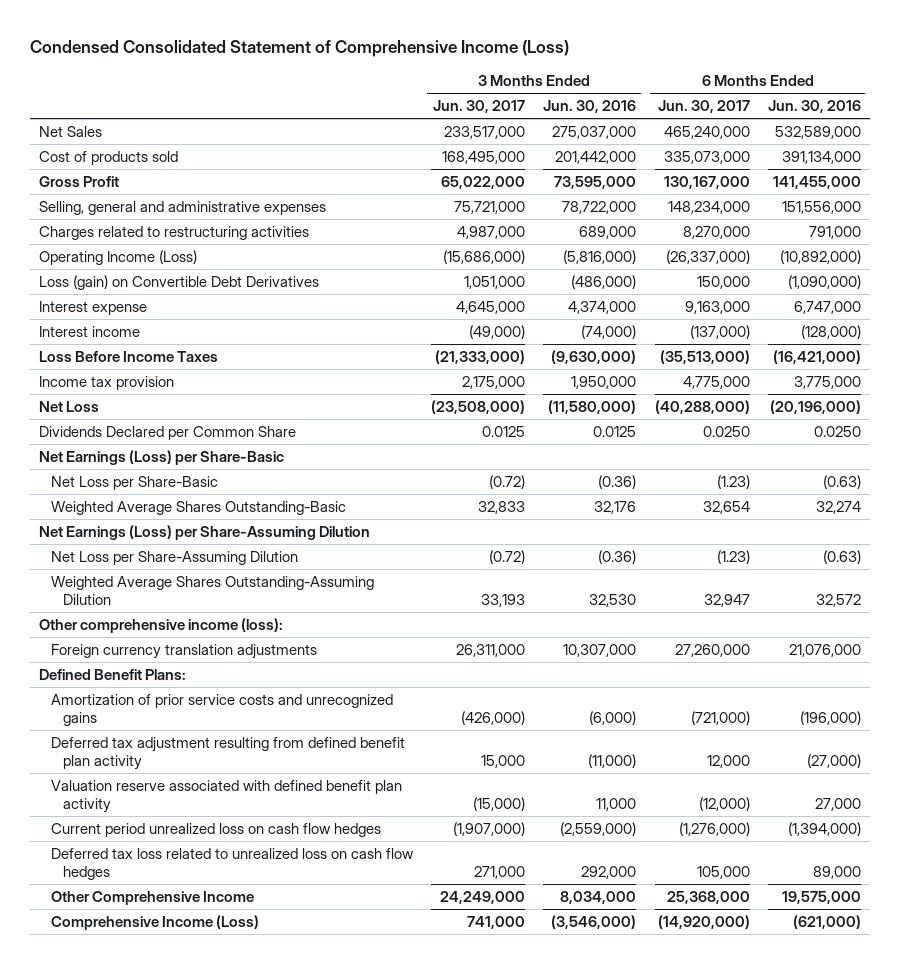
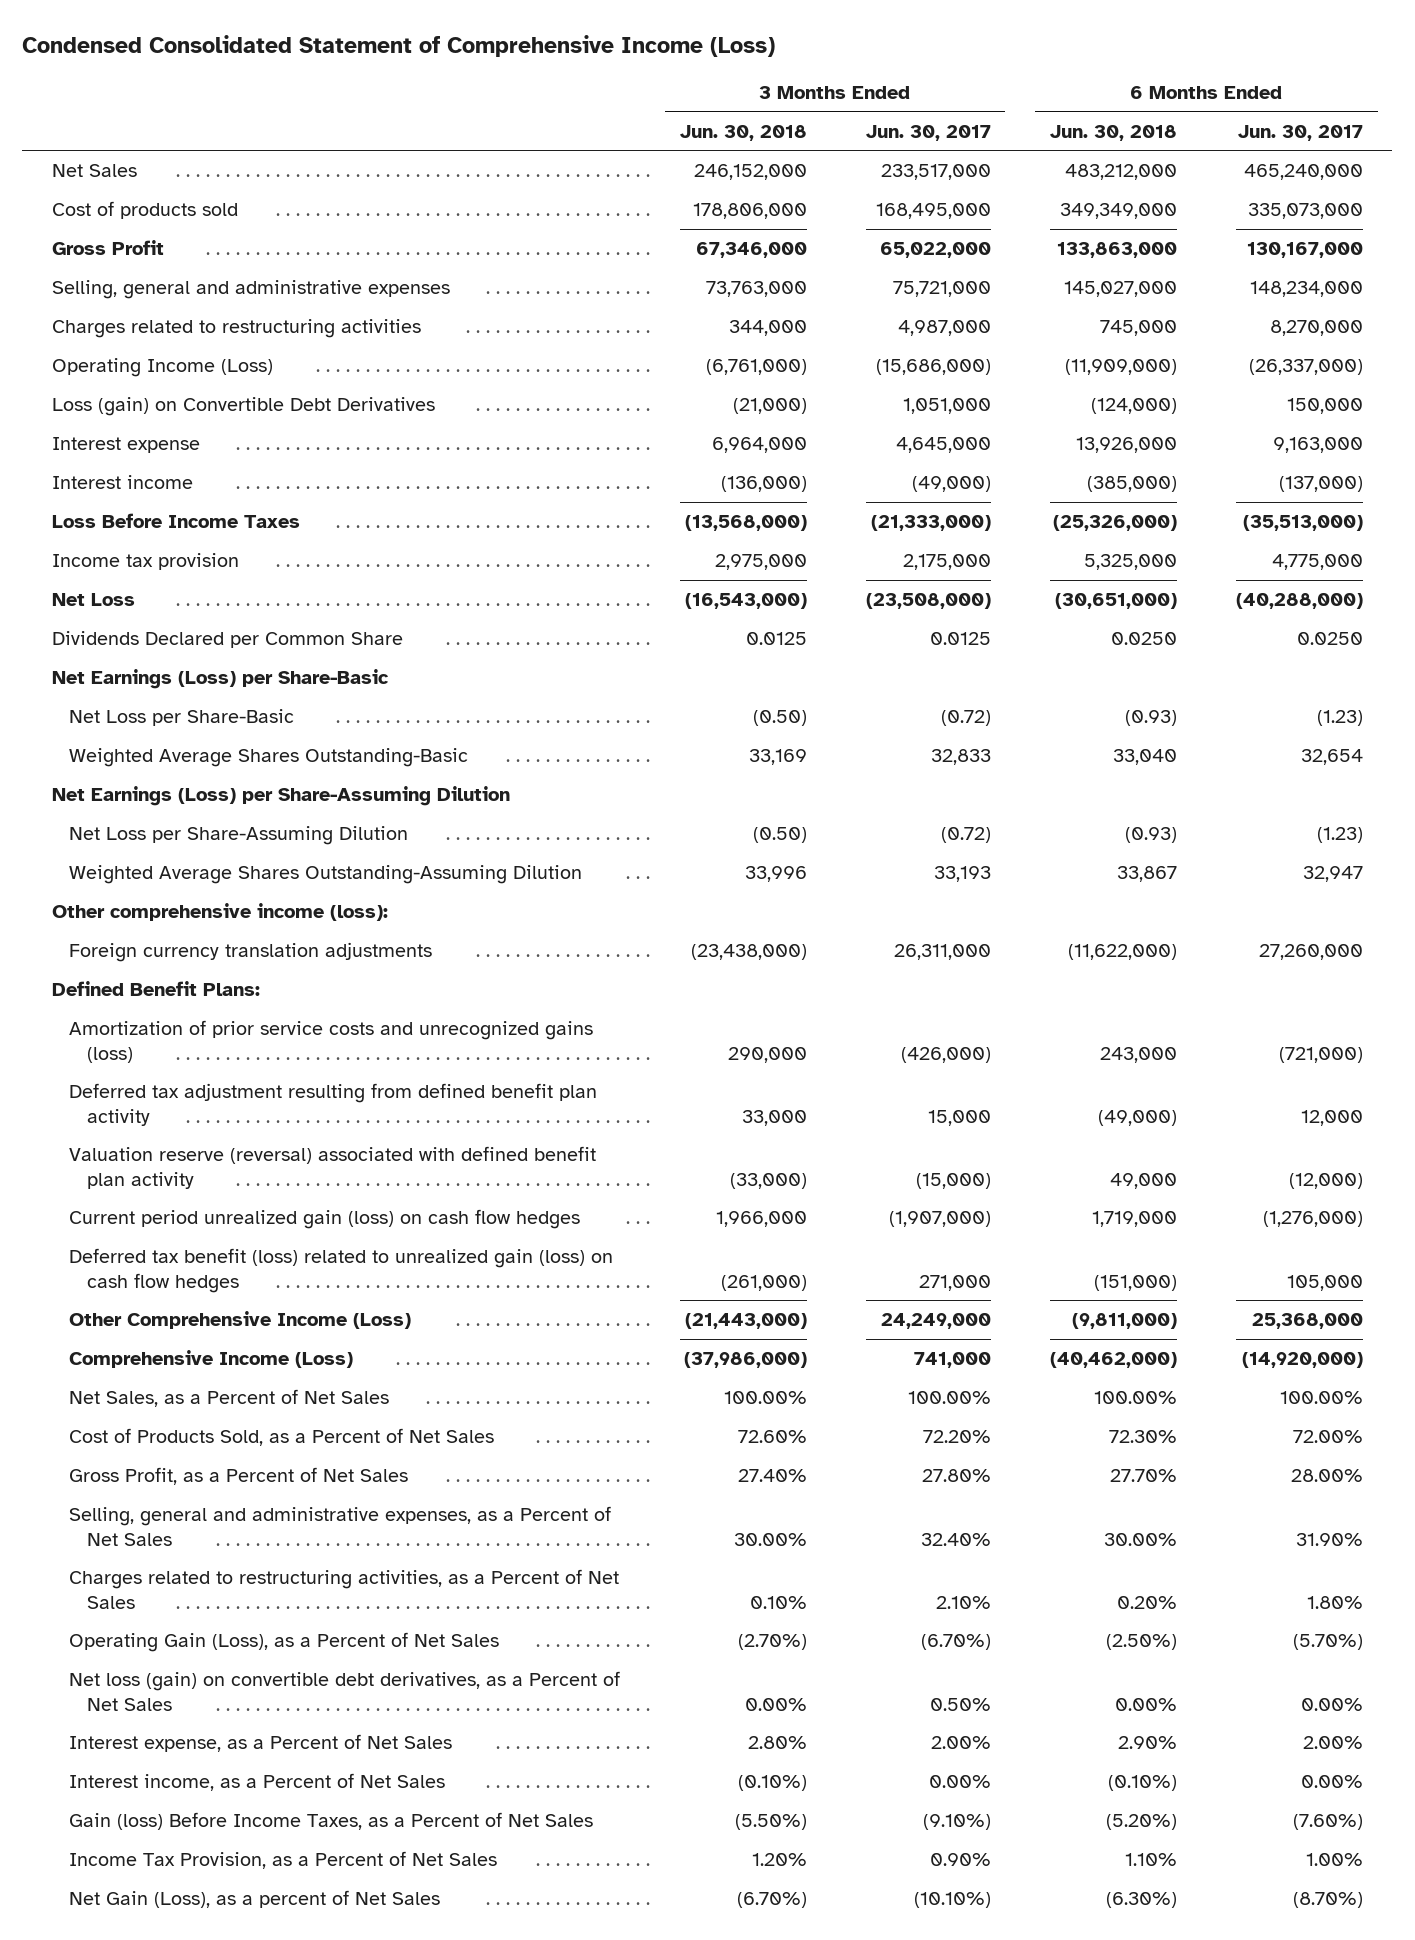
[543,100,637,114] Jun. 30, 2016 -> none
[767,100,861,114] Jun. 30, 2016 -> none
none -> [679,124,807,141] Jun. 30, 2018
none -> [1049,124,1177,141] Jun. 30, 2018
[51,693,394,726] Amortization of prior service costs and unrecognized gains -> [69,1020,594,1063] Amortization of prior service costs and unrecognized gains (loss)
[51,779,403,813] Valuation reserve associated with defined benefit plan activity -> [69,1146,597,1189] Valuation reserve (reversal) associated with defined benefit plan activity
[51,822,382,837] Current period unrealized loss on cash flow hedges -> [69,1209,581,1230] Current period unrealized gain (loss) on cash flow hedges
[51,847,415,880] Deferred tax loss related to unrealized loss on cash flow hedges -> [69,1248,614,1293] Deferred tax benefit (loss) related to unrealized gain (loss) on cash flow hedges
[51,890,255,905] Other Comprehensive Income -> [69,1311,412,1330] Other Comprehensive Income (Loss)
none -> [69,1389,390,1408] Net Sales, as a Percent of Net Sales
none -> [69,1428,495,1447] Cost of Products Sold, as a Percent of Net Sales
none -> [69,1467,409,1486] Gross Profit, as a Percent of Net Sales
none -> [69,1506,612,1546] Selling, general and administrative expenses, as a Percent of Net Sales
none -> [69,1569,620,1609] Charges related to restructuring activities, as a Percent of Net Sales
none -> [69,1632,500,1653] Operating Gain (Loss), as a Percent of Net Sales
none -> [69,1671,621,1711] Net loss (gain) on convertible debt derivatives, as a Percent of Net Sales
none -> [69,1734,453,1753] Interest expense, as a Percent of Net Sales
none -> [69,1773,446,1792] Interest income, as a Percent of Net Sales
none -> [69,1812,594,1831] Gain (loss) Before Income Taxes, as a Percent of Net Sales
none -> [69,1851,498,1870] Income Tax Provision, as a Percent of Net Sales
none -> [69,1890,441,1909] Net Gain (Loss), as a percent of Net Sales

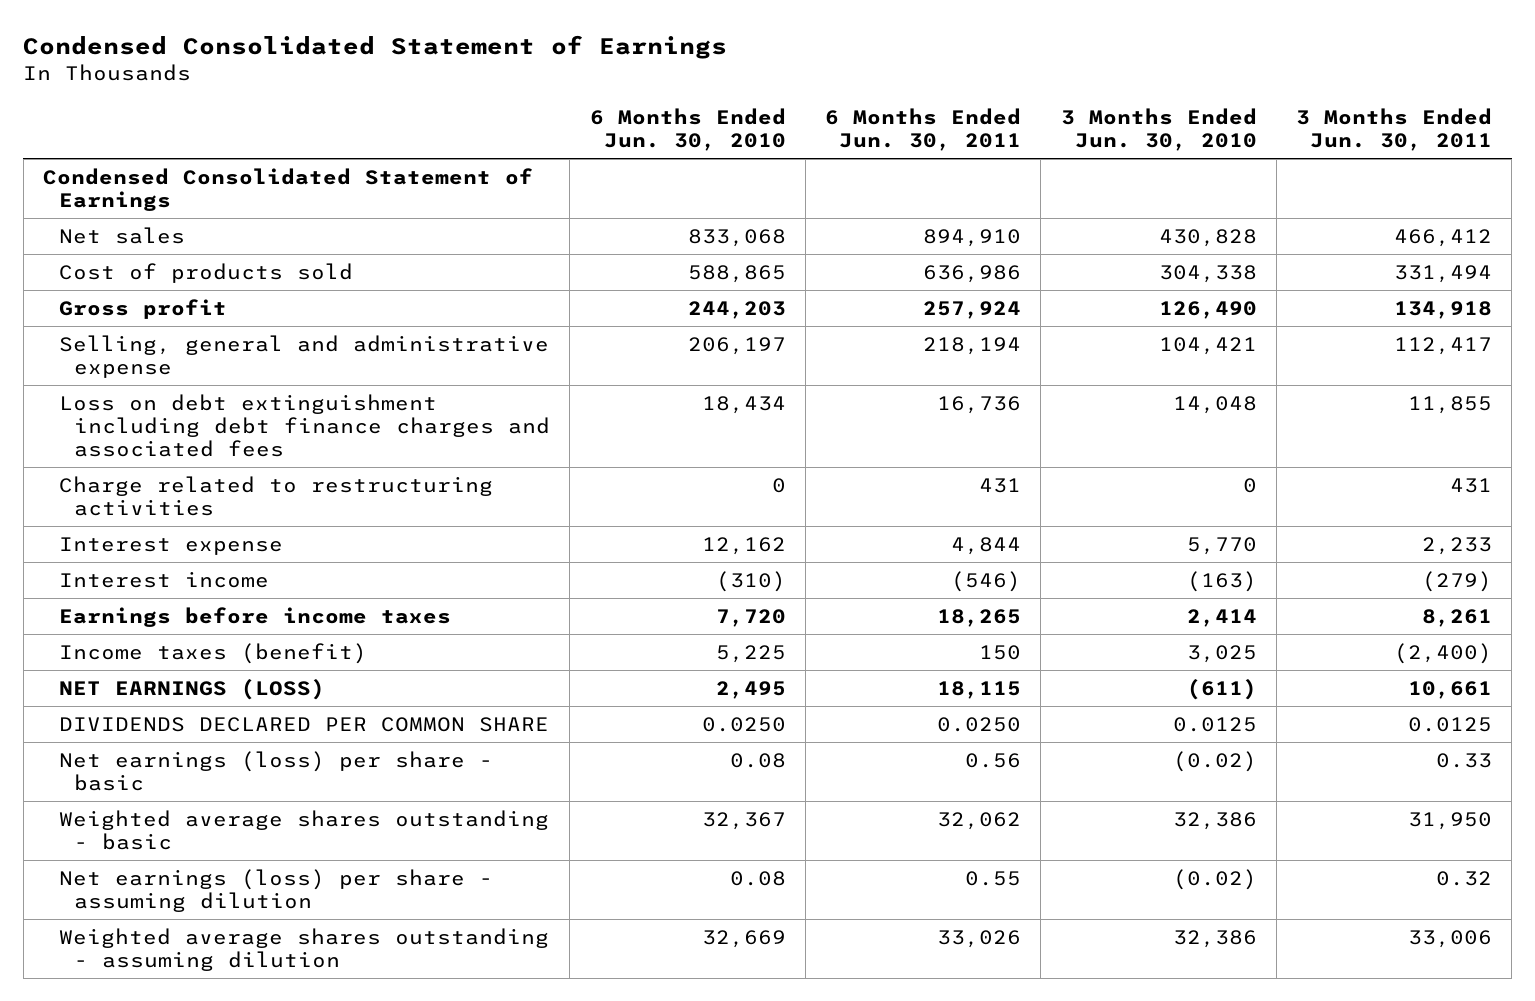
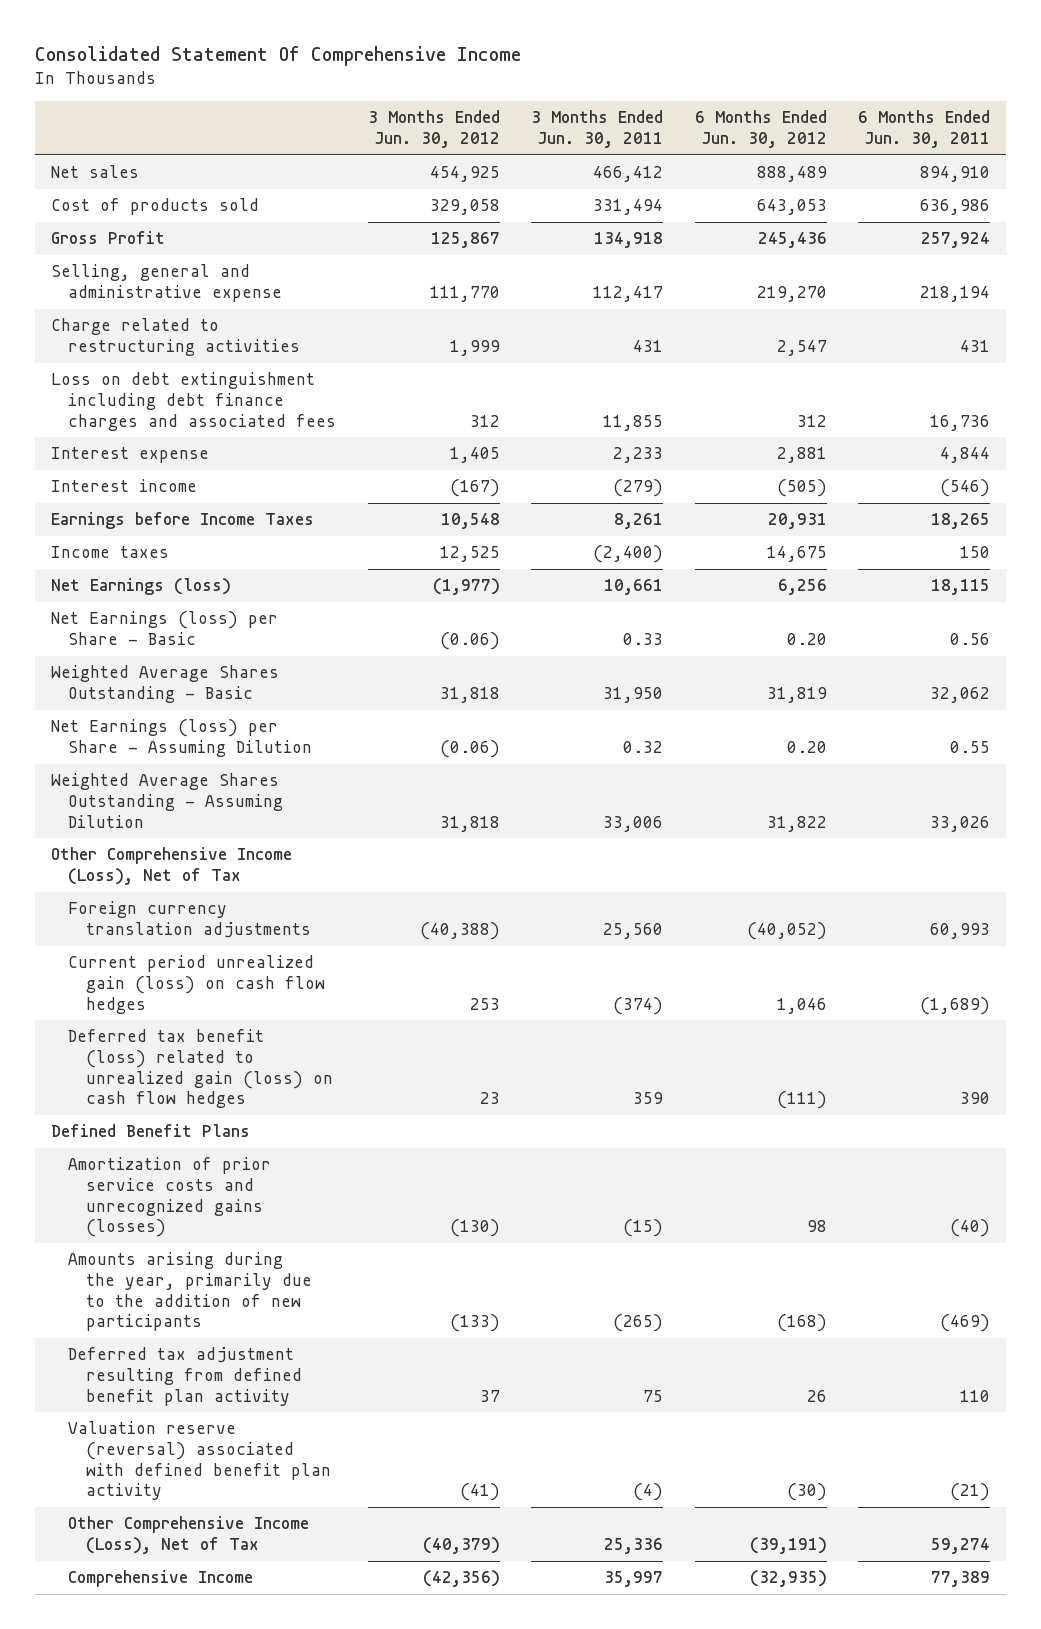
[23,34,728,59] Condensed Consolidated Statement of Earnings -> [34,46,521,67] Consolidated Statement Of Comprehensive Income
[589,107,786,152] 6 Months Ended Jun. 30, 2010 -> none
[1060,107,1257,152] 3 Months Ended Jun. 30, 2010 -> none
none -> [367,110,500,148] 3 Months Ended Jun. 30, 2012
none -> [694,110,827,148] 6 Months Ended Jun. 30, 2012
[43,167,534,211] Condensed Consolidated Statement of Earnings -> none
[58,298,227,319] Gross profit -> [50,231,165,245] Gross Profit
[58,393,551,457] Loss on debt extinguishment including debt finance charges and associated fees -> [50,372,337,431] Loss on debt extinguishment including debt finance charges and associated fees
[58,716,549,732] DIVIDENDS DECLARED PER COMMON SHARE -> none
[58,606,451,627] Earnings before income taxes -> [50,512,314,530] Earnings before Income Taxes
[58,642,367,664] Income taxes (benefit) -> [50,546,169,559] Income taxes
[58,678,325,700] NET EARNINGS (LOSS) -> [50,578,231,596] Net Earnings (loss)
[58,750,493,791] Net earnings (loss) per share - basic -> [50,611,278,645] Net Earnings (loss) per Share - Basic
[58,809,549,850] Weighted average shares outstanding - basic -> [50,665,279,703] Weighted Average Shares Outstanding - Basic
[58,868,493,912] Net earnings (loss) per share - assuming dilution -> [50,719,313,757] Net Earnings (loss) per Share - Assuming Dilution
[58,927,549,971] Weighted average shares outstanding - assuming dilution -> [50,773,284,828] Weighted Average Shares Outstanding - Assuming Dilution
none -> [50,847,292,885] Other Comprehensive Income (Loss), Net of Tax
none -> [68,901,312,938] Foreign currency translation adjustments
none -> [68,955,326,1014] Current period unrealized gain (loss) on cash flow hedges
none -> [68,1029,334,1109] Deferred tax benefit (loss) related to unrealized gain (loss) on cash flow hedges
none -> [50,1124,250,1138] Defined Benefit Plans
none -> [68,1157,272,1238] Amortization of prior service costs and unrecognized gains (losses)
none -> [68,1252,313,1332] Amounts arising during the year, primarily due to the addition of new participants
none -> [68,1347,303,1406] Deferred tax adjustment resulting from defined benefit plan activity
none -> [68,1421,332,1501] Valuation reserve (reversal) associated with defined benefit plan activity
none -> [68,1516,310,1554] Other Comprehensive Income (Loss), Net of Tax
none -> [68,1570,254,1588] Comprehensive Income

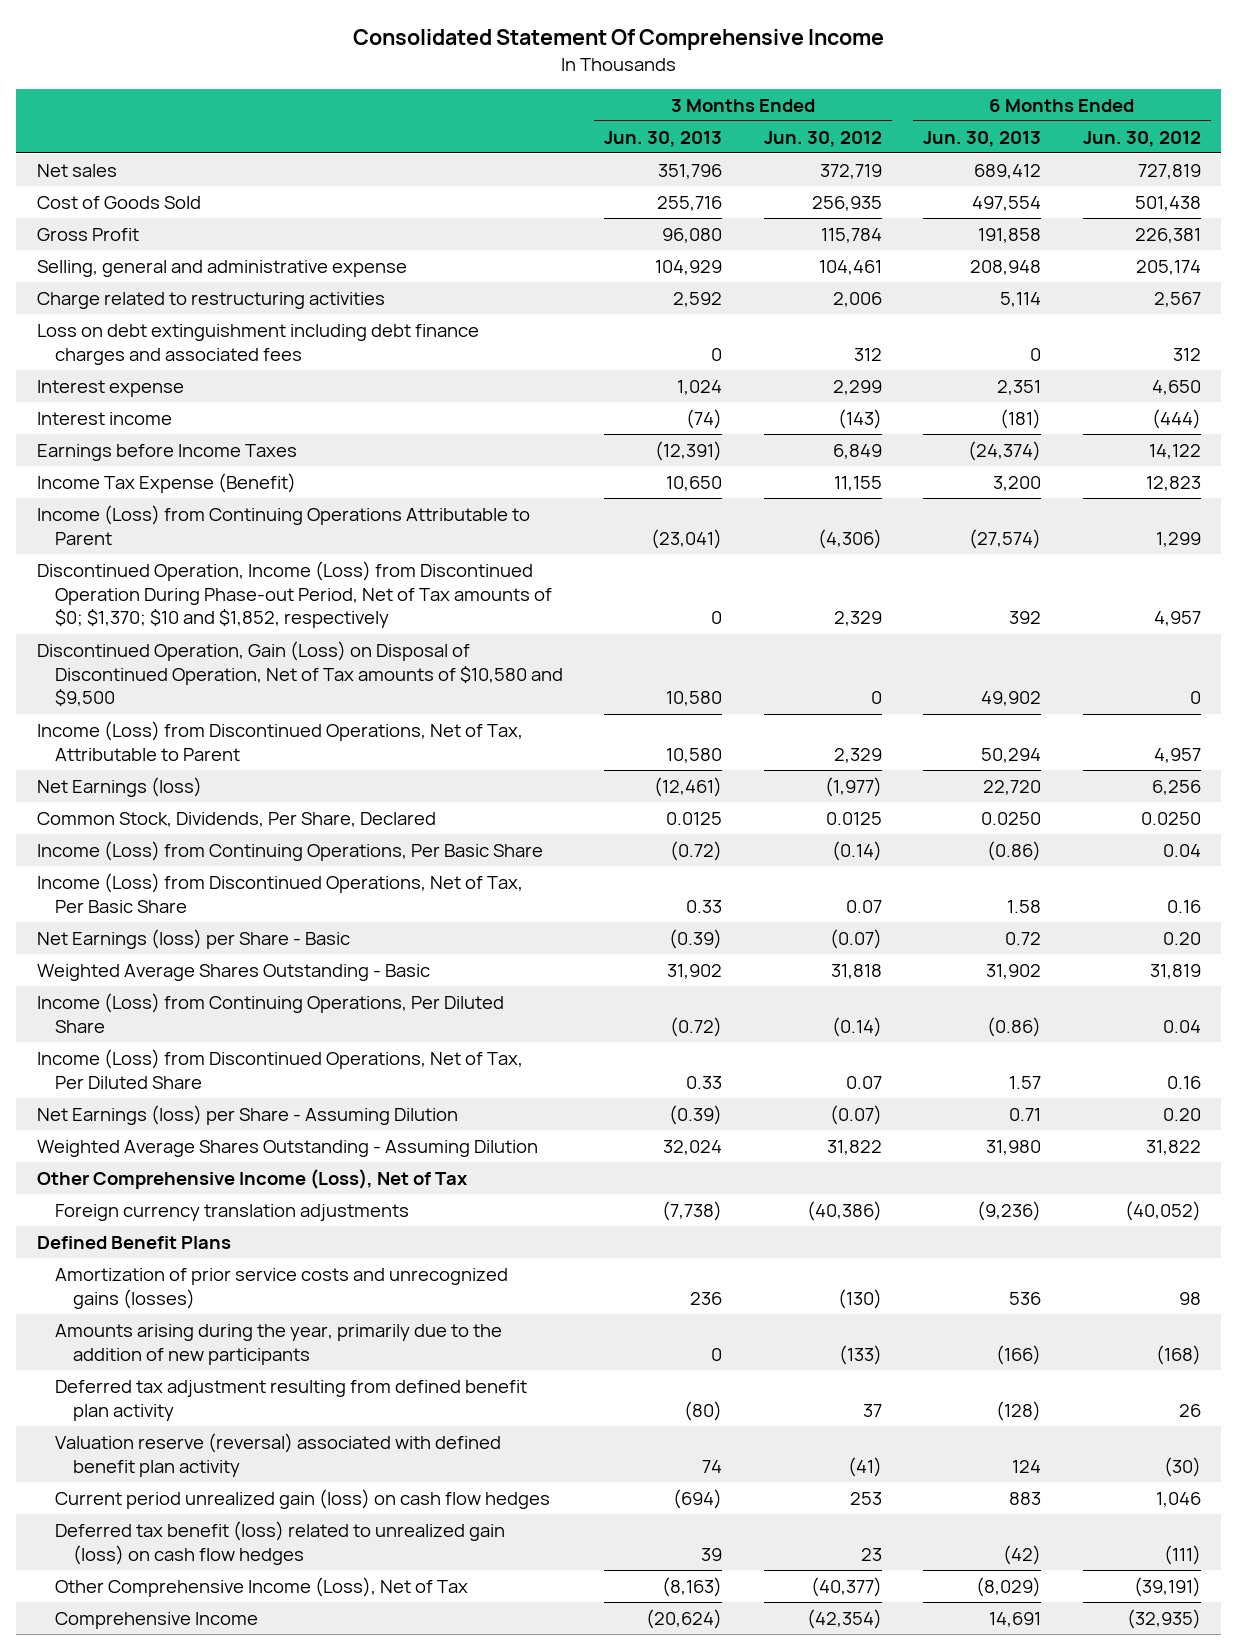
[531,110,664,148] 3 Months Ended Jun. 30, 2011 -> none
[858,110,991,148] 6 Months Ended Jun. 30, 2011 -> none
none -> [604,130,723,147] Jun. 30, 2013
none -> [923,130,1042,147] Jun. 30, 2013
[429,166,500,183] 454,925 -> [819,163,882,179] 372,719
[756,166,827,183] 888,489 -> [1137,163,1201,179] 727,819
[50,198,259,216] Cost of products sold -> [36,195,201,209] Cost of Goods Sold
[429,199,500,216] 329,058 -> [811,195,882,211] 256,935
[756,199,827,216] 643,053 -> [1134,195,1201,211] 501,438
[430,232,500,249] 125,867 -> [820,227,882,243] 115,784
[757,232,827,249] 245,436 -> [1134,227,1201,243] 226,381
[429,285,500,302] 111,770 -> [818,259,882,275] 104,461
[756,285,827,302] 219,270 -> [1135,259,1201,275] 205,174
[449,339,500,356] 1,999 -> [832,291,882,307] 2,006
[776,339,827,356] 2,547 -> [1153,291,1201,307] 2,567
[449,447,500,464] 1,405 -> [832,379,882,395] 2,299
[776,447,827,464] 2,881 -> [1151,379,1201,395] 4,650
[449,479,500,498] (167) -> [837,408,882,429] (143)
[776,479,827,498] (505) -> [1151,408,1201,429] (444)
[440,513,500,530] 10,548 -> [832,443,882,459] 6,849
[767,513,827,530] 20,931 -> [1148,443,1201,459] 14,122
[50,546,169,559] Income taxes -> [36,472,296,493] Income Tax Expense (Benefit)
[439,546,500,563] 12,525 -> [833,475,882,491] 11,155
[766,546,827,563] 14,675 -> [1145,475,1201,491] 12,823
none -> [36,504,530,545] Income (Loss) from Continuing Operations Attributable to Parent
none -> [36,560,553,629] Discontinued Operation, Income (Loss) from Discontinued Operation During Phase-out Period, Net of Tax amounts of $0; $1,370; $10 and $1,852, respectively
none -> [36,640,564,707] Discontinued Operation, Gain (Loss) on Disposal of Discontinued Operation, Net of Tax amounts of $10,580 and $9,500
none -> [36,720,523,761] Income (Loss) from Discontinued Operations, Net of Tax, Attributable to Parent
none -> [36,811,436,827] Common Stock, Dividends, Per Share, Declared
none -> [36,840,543,861] Income (Loss) from Continuing Operations, Per Basic Share
none -> [36,872,523,913] Income (Loss) from Discontinued Operations, Net of Tax, Per Basic Share
[439,631,500,650] (0.06) -> [829,928,882,949] (0.07)
none -> [36,992,504,1033] Income (Loss) from Continuing Operations, Per Diluted Share
none -> [36,1048,523,1089] Income (Loss) from Discontinued Operations, Net of Tax, Per Diluted Share
[439,739,500,758] (0.06) -> [829,1104,882,1125] (0.07)
[439,815,500,832] 31,818 -> [826,1139,882,1155] 31,822
[419,921,500,940] (40,388) -> [806,1200,882,1221] (40,386)
[68,955,326,1014] Current period unrealized gain (loss) on cash flow hedges -> [55,1488,551,1509] Current period unrealized gain (loss) on cash flow hedges
[68,1029,334,1109] Deferred tax benefit (loss) related to unrealized gain (loss) on cash flow hedges -> [55,1520,506,1565] Deferred tax benefit (loss) related to unrealized gain (loss) on cash flow hedges
[422,1536,500,1554] (40,379) -> [810,1576,882,1597] (40,377)
[422,1570,500,1588] (42,356) -> [806,1608,882,1629] (42,354)

